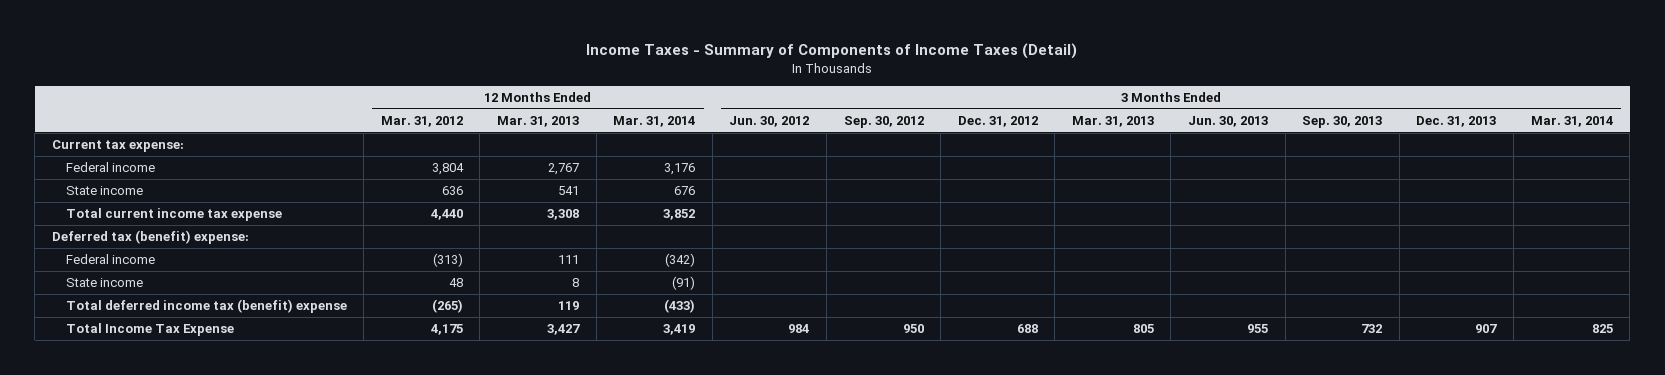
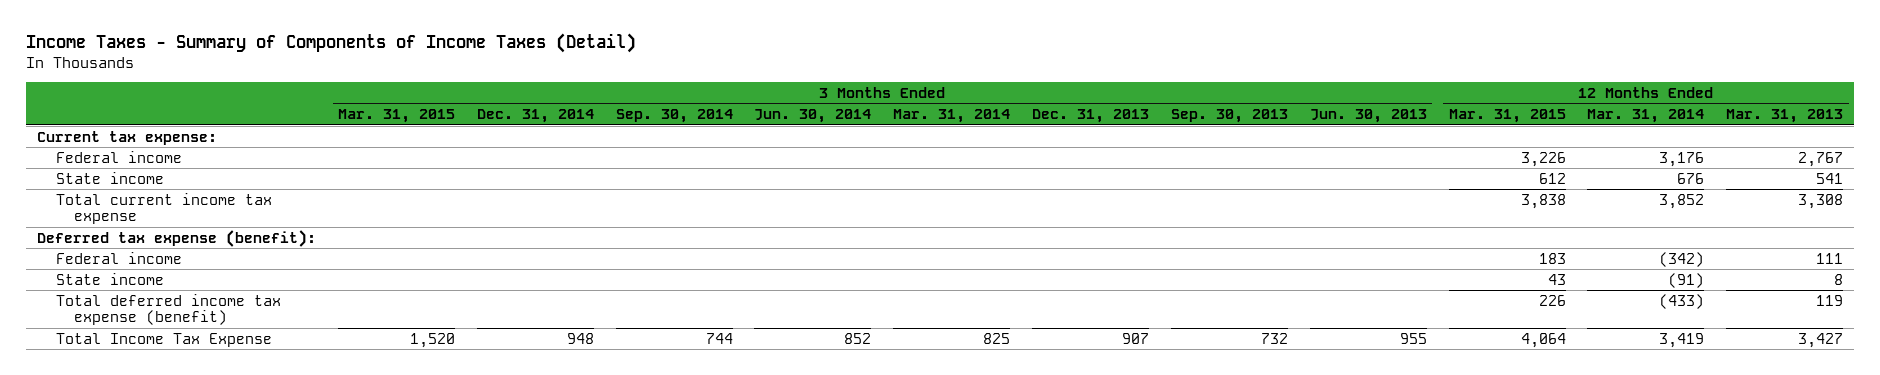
[380,115,463,127] Mar. 31, 2012 -> none
[729,115,810,127] Jun. 30, 2012 -> none
[843,115,924,128] Sep. 30, 2012 -> none
[957,115,1038,127] Dec. 31, 2012 -> none
[1071,115,1154,127] Mar. 31, 2013 -> none
none -> [338,109,456,124] Mar. 31, 2015
none -> [476,109,594,124] Dec. 31, 2014
none -> [615,109,733,124] Sep. 30, 2014
none -> [754,109,872,124] Jun. 30, 2014
none -> [1448,109,1566,124] Mar. 31, 2015
[51,230,249,245] Deferred tax (benefit) expense: -> [37,229,317,247] Deferred tax expense (benefit):
[65,299,347,314] Total deferred income tax (benefit) expense -> [55,293,281,326] Total deferred income tax expense (benefit)

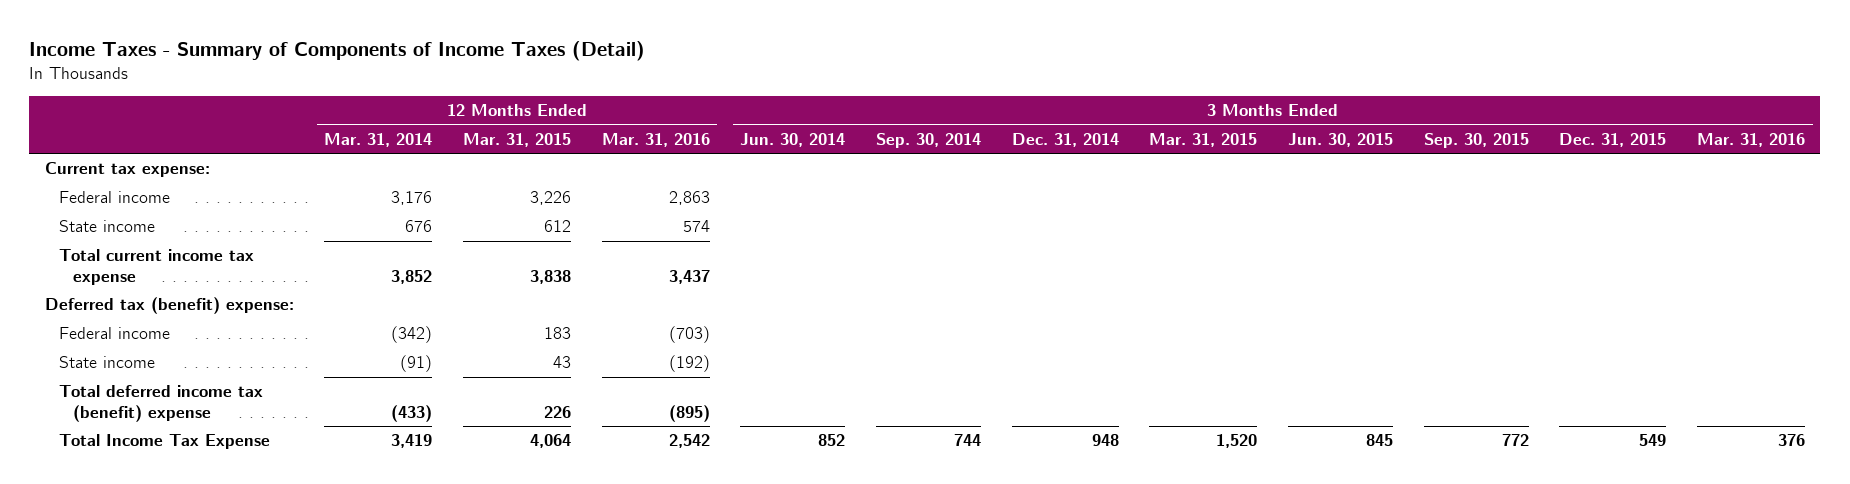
[893,109,1011,124] Mar. 31, 2014 -> none
[1032,109,1150,124] Dec. 31, 2013 -> none
[1170,109,1288,124] Sep. 30, 2013 -> none
[1309,109,1427,124] Jun. 30, 2013 -> none
[1726,109,1844,124] Mar. 31, 2013 -> none
none -> [601,133,710,148] Mar. 31, 2016
none -> [1288,133,1394,148] Jun. 30, 2015
none -> [1423,133,1529,149] Sep. 30, 2015
none -> [1559,133,1667,148] Dec. 31, 2015
none -> [1697,133,1806,148] Mar. 31, 2016
[37,229,317,247] Deferred tax expense (benefit): -> [44,297,294,315] Deferred tax (benefit) expense:
[55,293,281,326] Total deferred income tax expense (benefit) -> [58,385,263,422] Total deferred income tax (benefit) expense

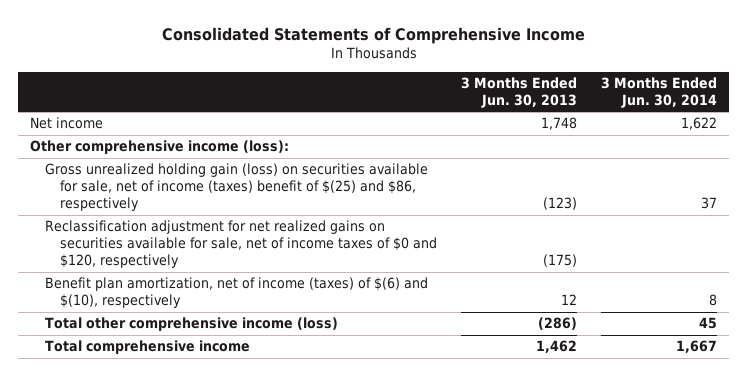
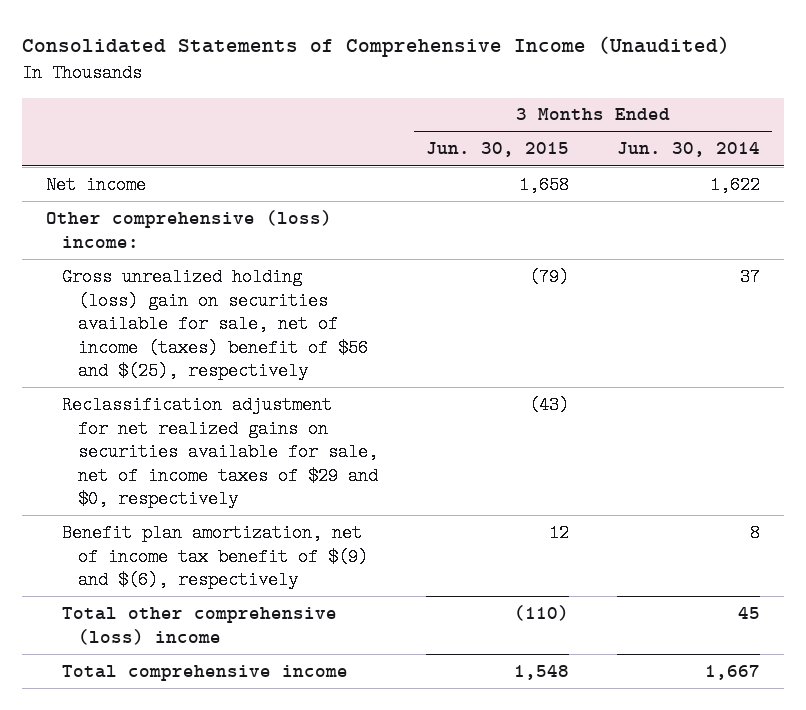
[161,26,585,44] Consolidated Statements of Comprehensive Income -> [22,36,731,58] Consolidated Statements of Comprehensive Income (Unaudited)
[460,77,577,109] 3 Months Ended Jun. 30, 2013 -> none
none -> [425,142,569,158] Jun. 30, 2015
[30,140,290,155] Other comprehensive income (loss): -> [46,209,333,248] Other comprehensive (loss) income:
[45,163,429,212] Gross unrealized holding gain (loss) on securities available for sale, net of income (taxes) benefit of $(25) and $86, respectively -> [62,267,368,381] Gross unrealized holding (loss) gain on securities available for sale, net of income (taxes) benefit of $56 and $(25), respectively
[45,220,437,269] Reclassification adjustment for net realized gains on securities available for sale, net of income taxes of $0 and $120, respectively -> [62,395,378,509] Reclassification adjustment for net realized gains on securities available for sale, net of income taxes of $29 and $0, respectively
[45,277,429,309] Benefit plan amortization, net of income (taxes) of $(6) and $(10), respectively -> [62,523,368,590] Benefit plan amortization, net of income tax benefit of $(9) and $(6), respectively
[45,317,339,332] Total other comprehensive income (loss) -> [62,606,338,645] Total other comprehensive (loss) income

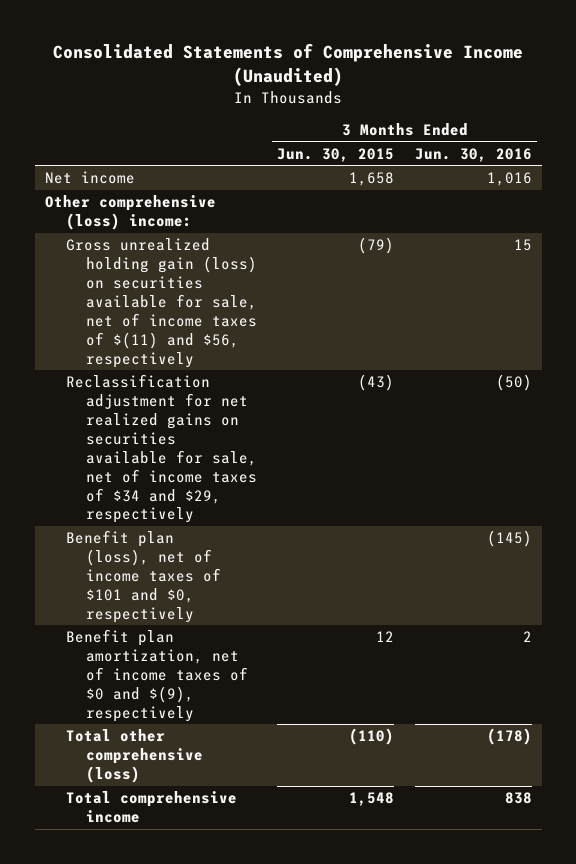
[616,142,760,158] Jun. 30, 2014 -> none
none -> [414,147,532,162] Jun. 30, 2016
[62,267,368,381] Gross unrealized holding (loss) gain on securities available for sale, net of income (taxes) benefit of $56 and $(25), respectively -> [65,238,258,368] Gross unrealized holding gain (loss) on securities available for sale, net of income taxes of $(11) and $56, respectively
[62,395,378,509] Reclassification adjustment for net realized gains on securities available for sale, net of income taxes of $29 and $0, respectively -> [65,374,258,524] Reclassification adjustment for net realized gains on securities available for sale, net of income taxes of $34 and $29, respectively
none -> [65,530,222,623] Benefit plan (loss), net of income taxes of $101 and $0, respectively
[62,523,368,590] Benefit plan amortization, net of income tax benefit of $(9) and $(6), respectively -> [65,629,249,722] Benefit plan amortization, net of income taxes of $0 and $(9), respectively
[62,606,338,645] Total other comprehensive (loss) income -> [65,729,204,783] Total other comprehensive (loss)

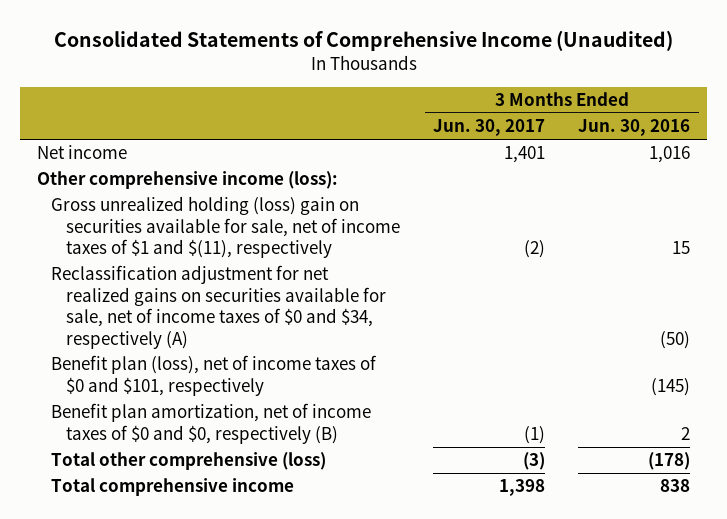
[277,147,395,162] Jun. 30, 2015 -> none
none -> [433,119,546,137] Jun. 30, 2017
[44,195,216,231] Other comprehensive (loss) income: -> [37,171,339,190] Other comprehensive income (loss):
[65,238,258,368] Gross unrealized holding gain (loss) on securities available for sale, net of income taxes of $(11) and $56, respectively -> [51,196,400,259] Gross unrealized holding (loss) gain on securities available for sale, net of income taxes of $1 and $(11), respectively
[65,374,258,524] Reclassification adjustment for net realized gains on securities available for sale, net of income taxes of $34 and $29, respectively -> [51,265,386,349] Reclassification adjustment for net realized gains on securities available for sale, net of income taxes of $0 and $34, respectively (A)
[65,530,222,623] Benefit plan (loss), net of income taxes of $101 and $0, respectively -> [51,355,378,396] Benefit plan (loss), net of income taxes of $0 and $101, respectively
[65,629,249,722] Benefit plan amortization, net of income taxes of $0 and $(9), respectively -> [51,403,372,444] Benefit plan amortization, net of income taxes of $0 and $0, respectively (B)

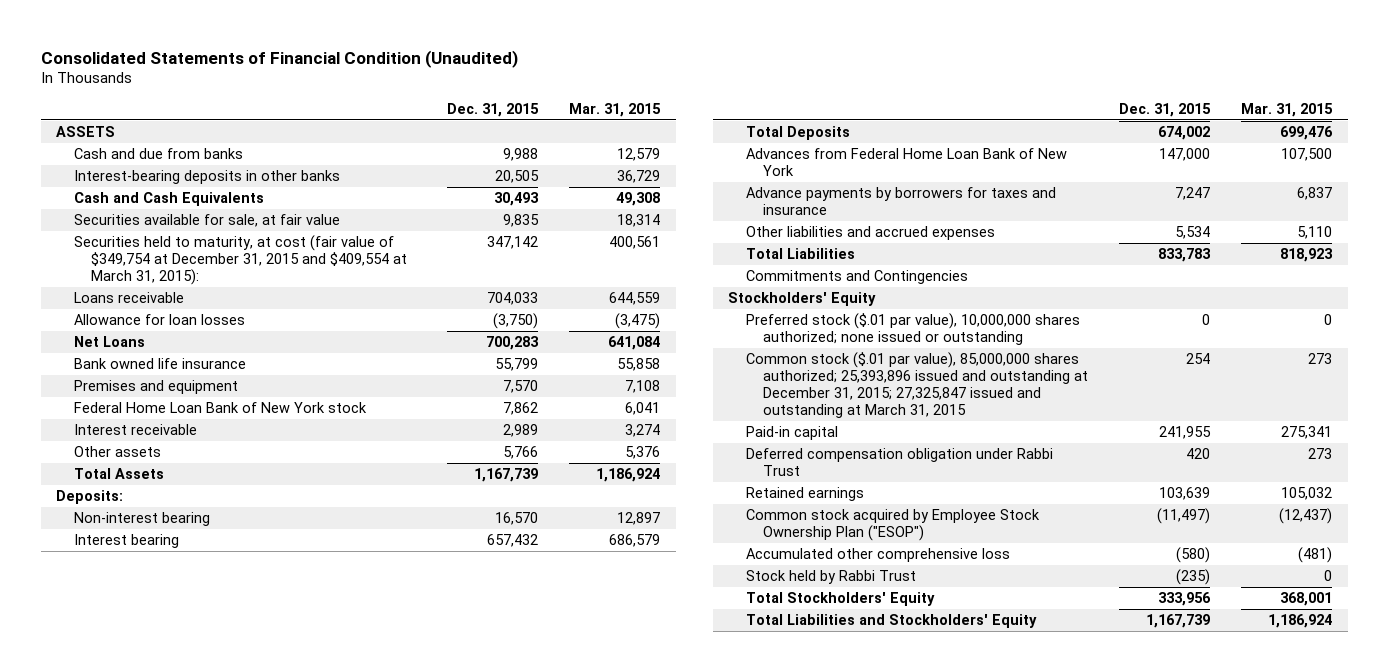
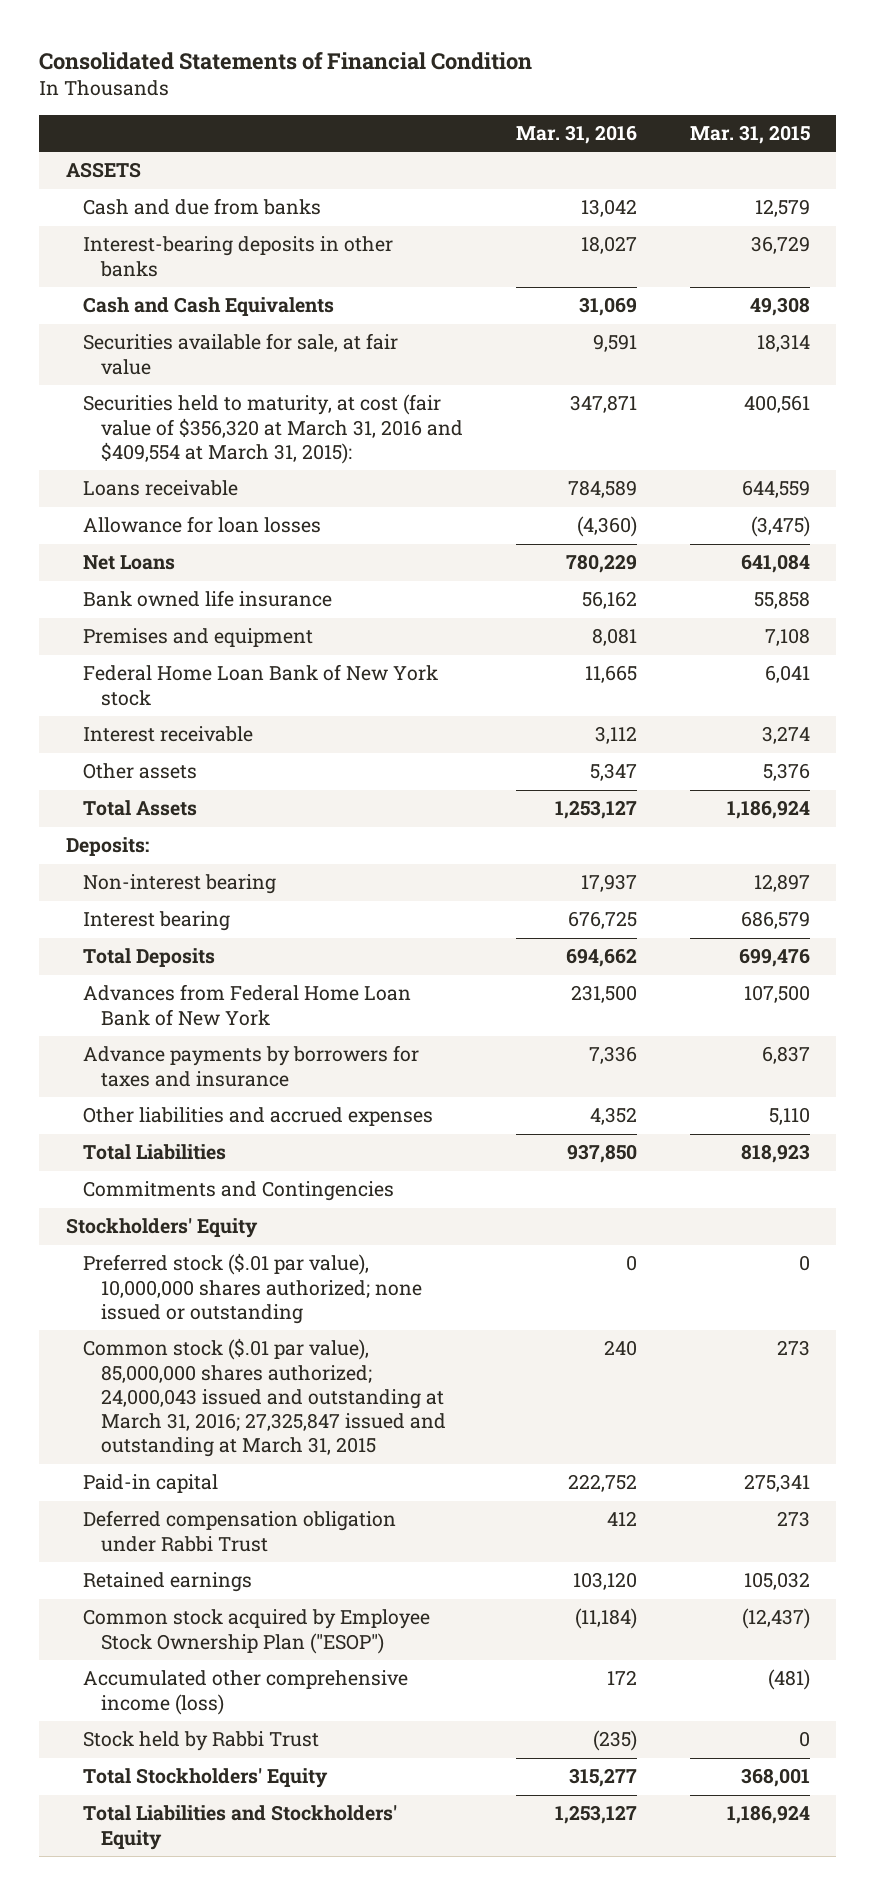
[40,49,518,68] Consolidated Statements of Financial Condition (Unaudited) -> [39,52,533,71] Consolidated Statements of Financial Condition
[447,102,540,117] Dec. 31, 2015 -> none
none -> [515,125,637,145] Mar. 31, 2016
[73,234,408,286] Securities held to maturity, at cost (fair value of $349,754 at December 31, 2015 and $409,554 at March 31, 2015): -> [83,394,463,464] Securities held to maturity, at cost (fair value of $356,320 at March 31, 2016 and $409,554 at March 31, 2015):
[745,351,1088,419] Common stock ($.01 par value), 85,000,000 shares authorized; 25,393,896 issued and outstanding at December 31, 2015; 27,325,847 issued and outstanding at March 31, 2015 -> [83,1338,446,1458] Common stock ($.01 par value), 85,000,000 shares authorized; 24,000,043 issued and outstanding at March 31, 2016; 27,325,847 issued and outstanding at March 31, 2015
[745,547,1010,562] Accumulated other comprehensive loss -> [83,1670,409,1715] Accumulated other comprehensive income (loss)

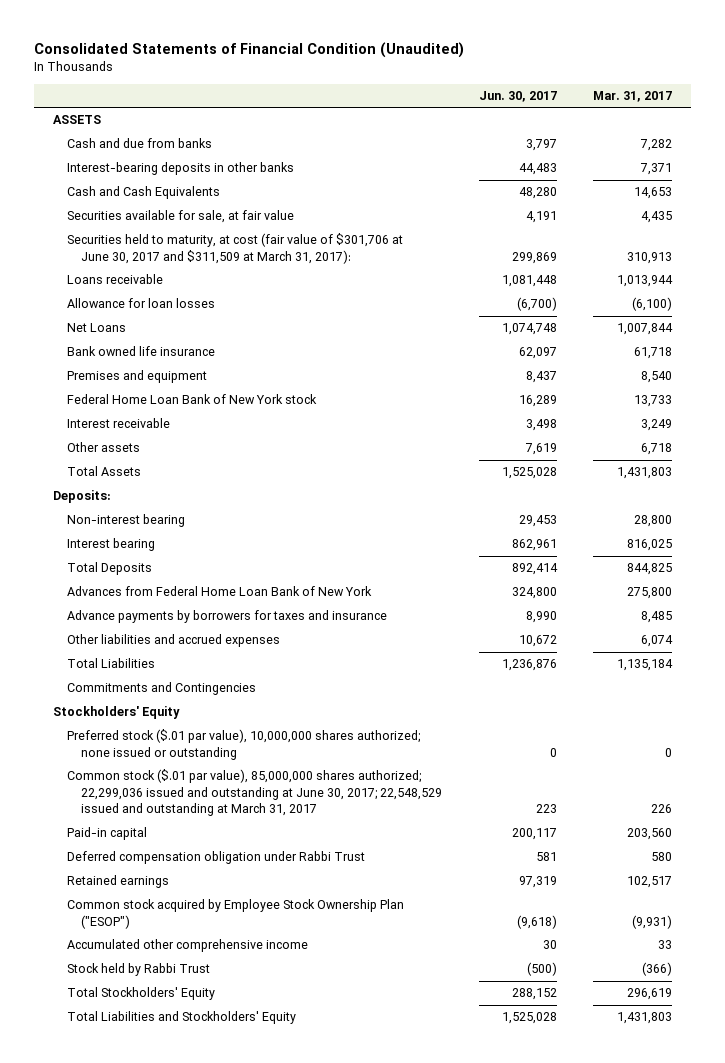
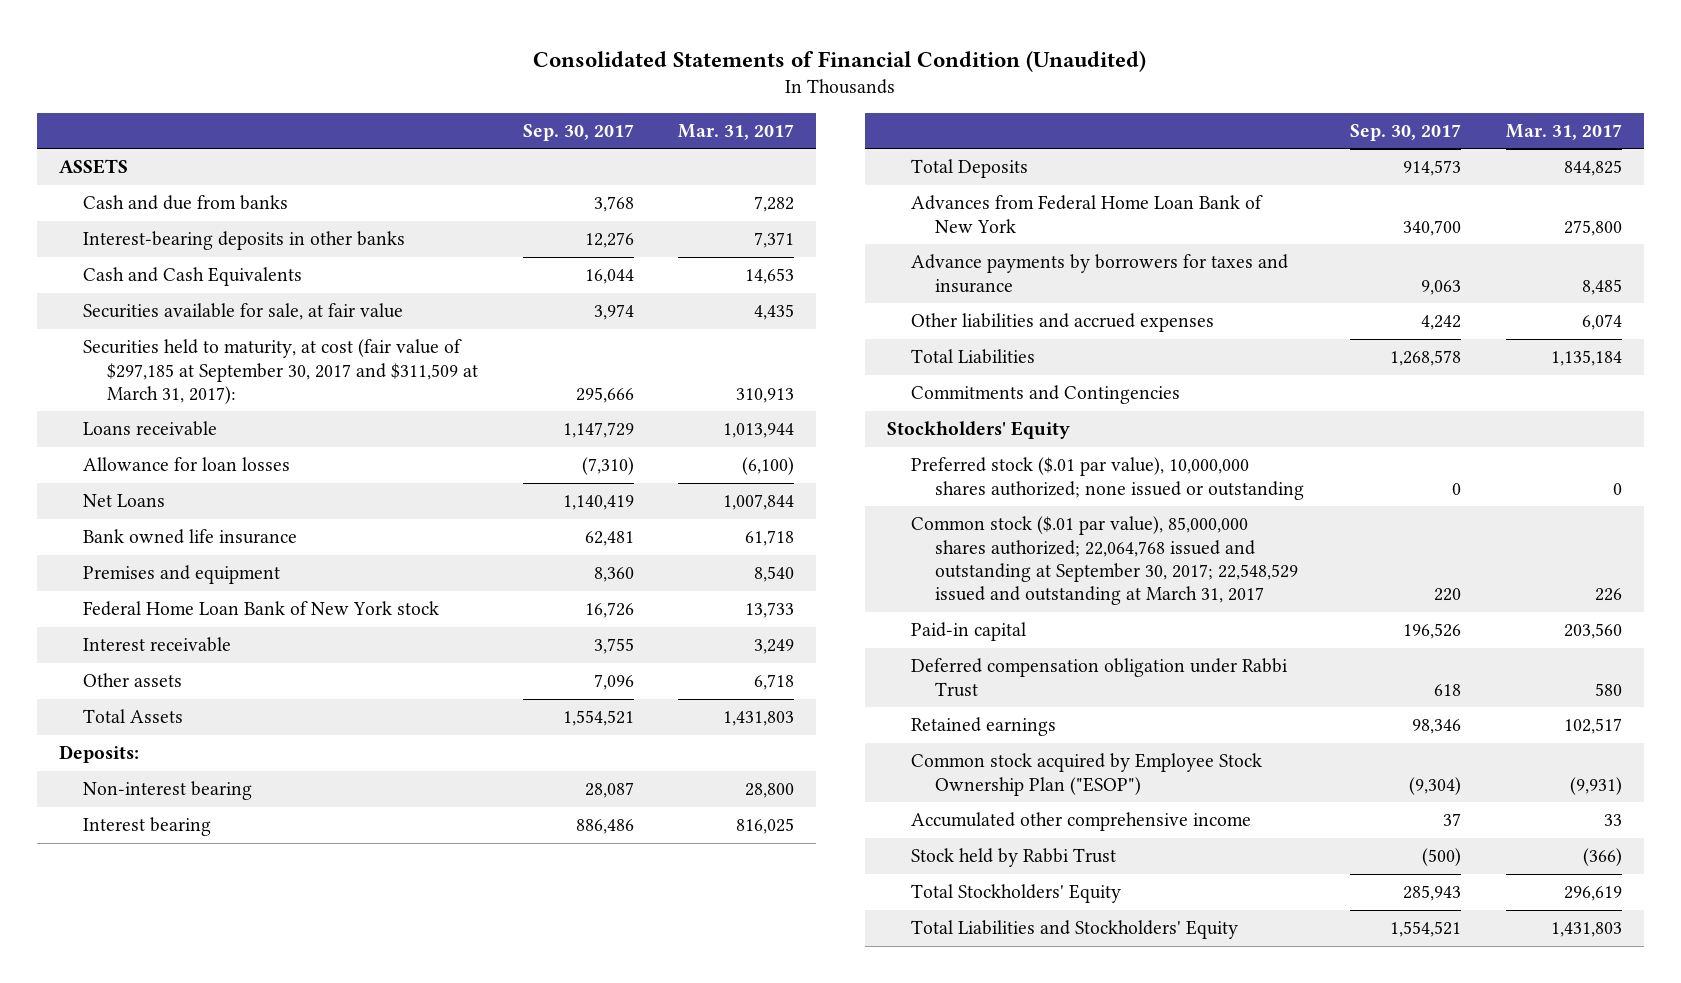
[478,91,557,103] Jun. 30, 2017 -> none
none -> [522,123,634,141] Sep. 30, 2017
[66,233,403,264] Securities held to maturity, at cost (fair value of $301,706 at June 30, 2017 and $311,509 at March 31, 2017): -> [83,339,479,404] Securities held to maturity, at cost (fair value of $297,185 at September 30, 2017 and $311,509 at March 31, 2017):
[66,769,442,817] Common stock ($.01 par value), 85,000,000 shares authorized; 22,299,036 issued and outstanding at June 30, 2017; 22,548,529 issued and outstanding at March 31, 2017 -> [910,516,1298,606] Common stock ($.01 par value), 85,000,000 shares authorized; 22,064,768 issued and outstanding at September 30, 2017; 22,548,529 issued and outstanding at March 31, 2017

